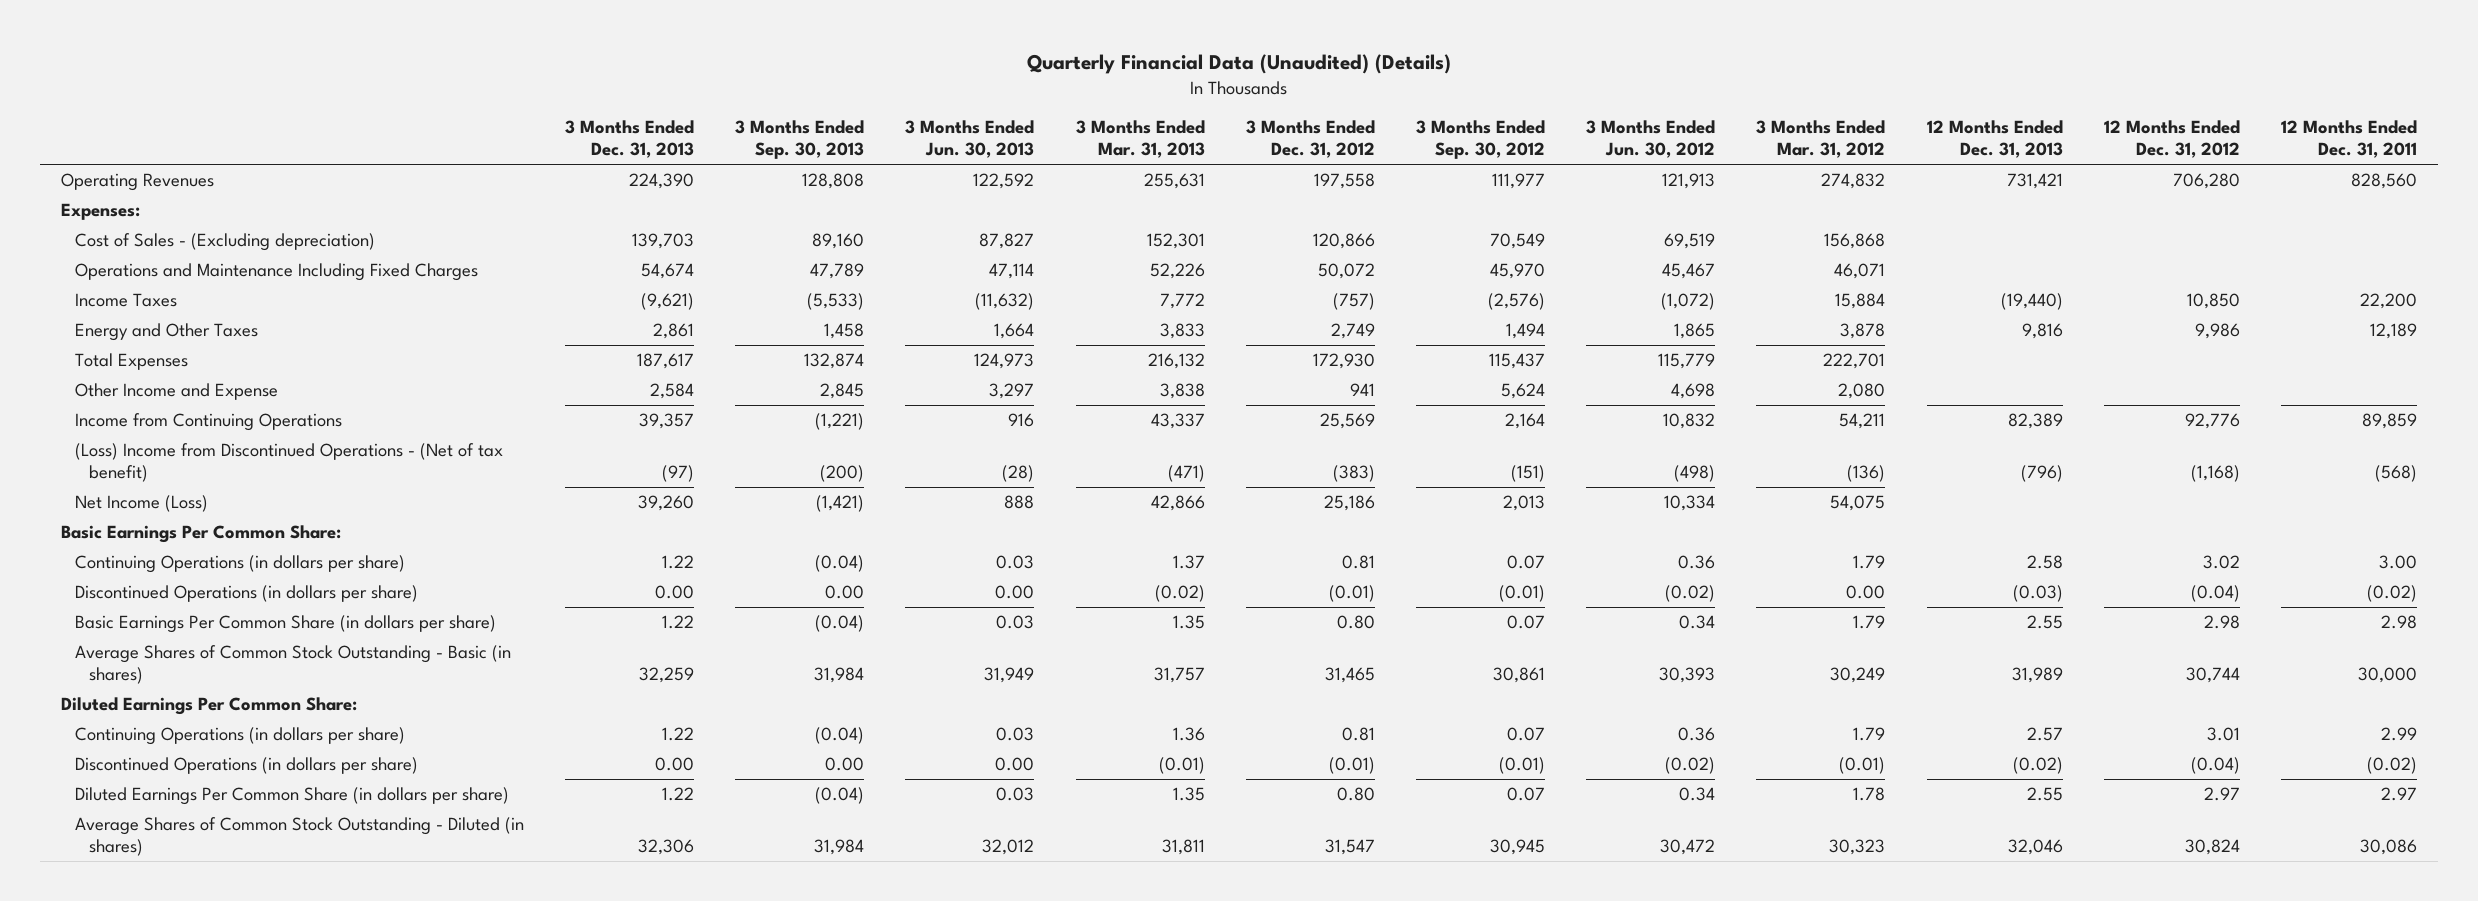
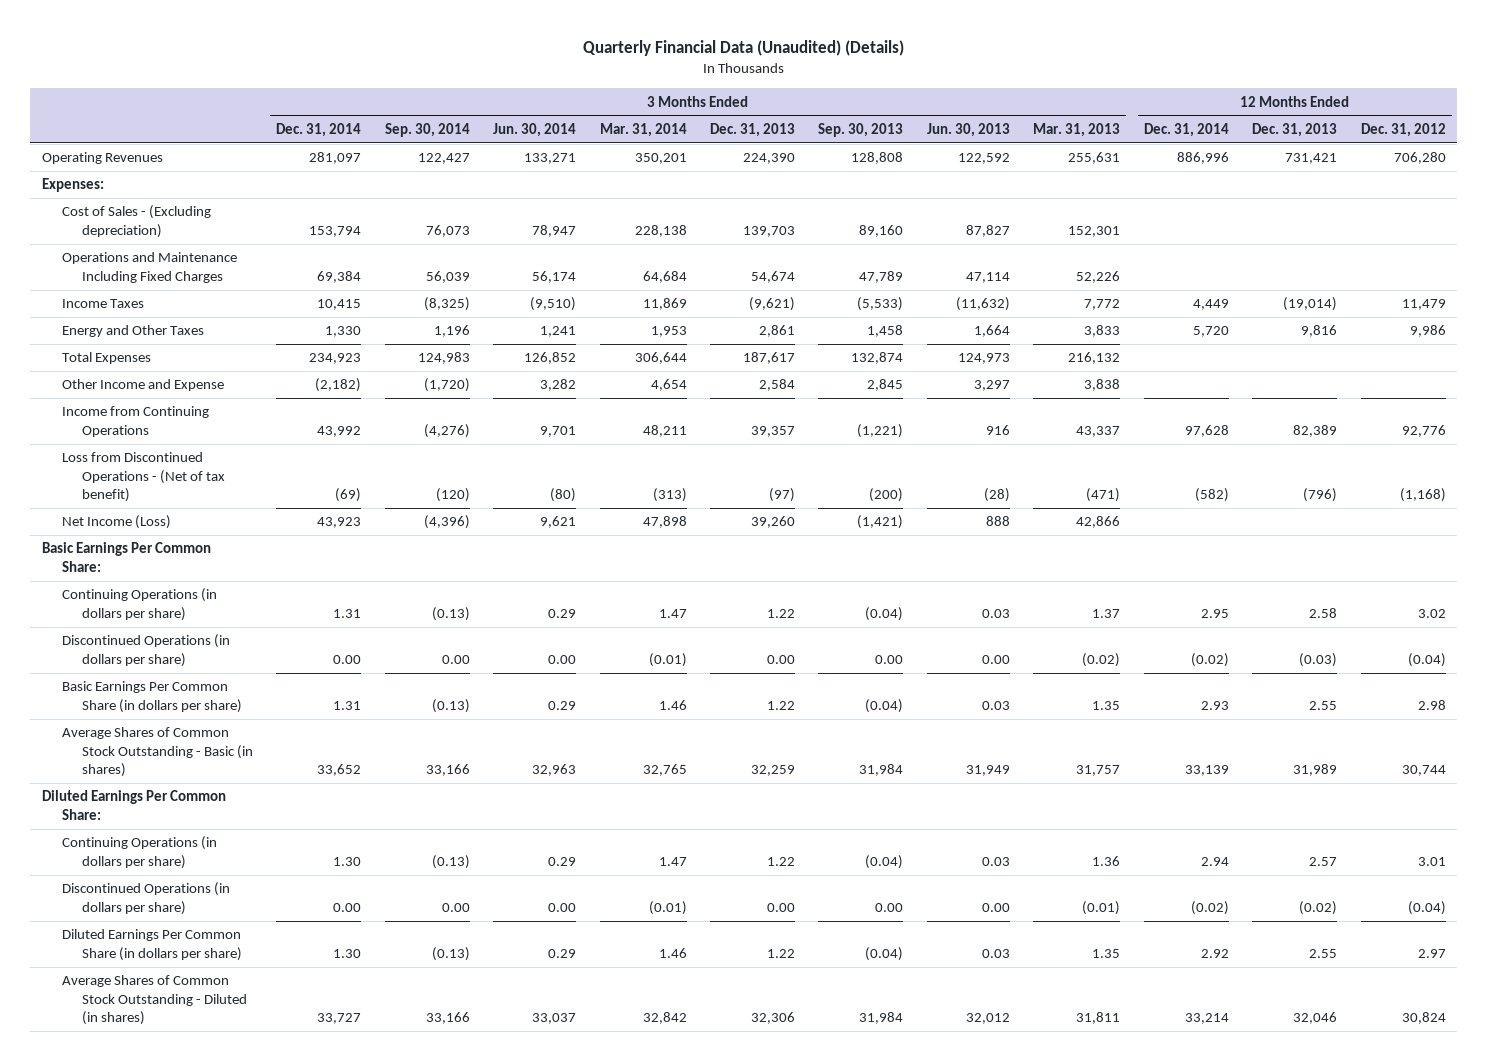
[1245,119,1375,159] 3 Months Ended Dec. 31, 2012 -> none
[1416,119,1546,160] 3 Months Ended Sep. 30, 2012 -> none
[1586,119,1716,159] 3 Months Ended Jun. 30, 2012 -> none
[1756,119,1886,159] 3 Months Ended Mar. 31, 2012 -> none
[2280,119,2417,159] 12 Months Ended Dec. 31, 2011 -> none
none -> [276,122,362,137] Dec. 31, 2014
none -> [384,122,470,137] Sep. 30, 2014
none -> [493,122,577,137] Jun. 30, 2014
none -> [599,122,687,137] Mar. 31, 2014
none -> [1143,122,1229,137] Dec. 31, 2014
[2000,293,2063,311] (19,440) -> [1283,297,1338,312] (19,014)
[2186,293,2240,310] 10,850 -> [1401,299,1446,311] 11,479
[74,443,503,483] (Loss) Income from Discontinued Operations - (Net of tax benefit) -> [61,452,225,503] Loss from Discontinued Operations - (Net of tax benefit)

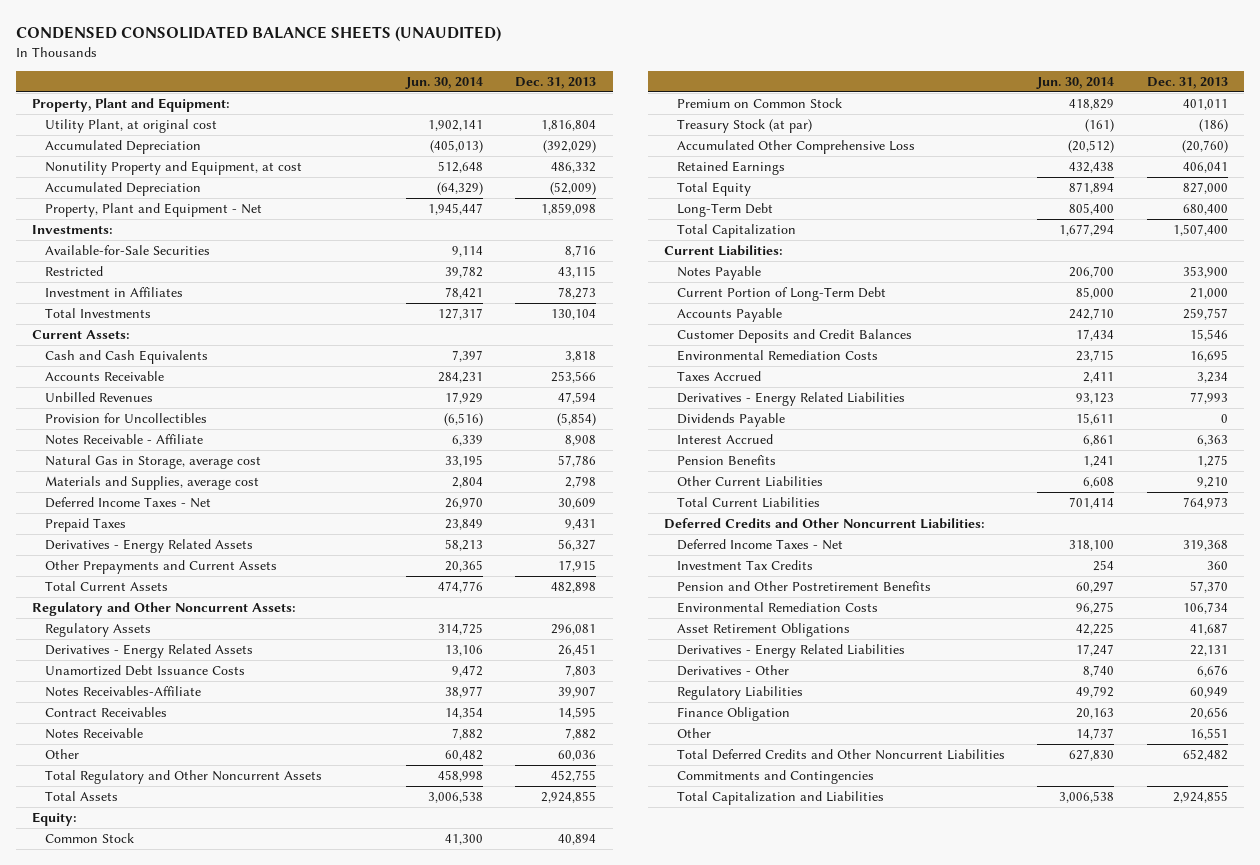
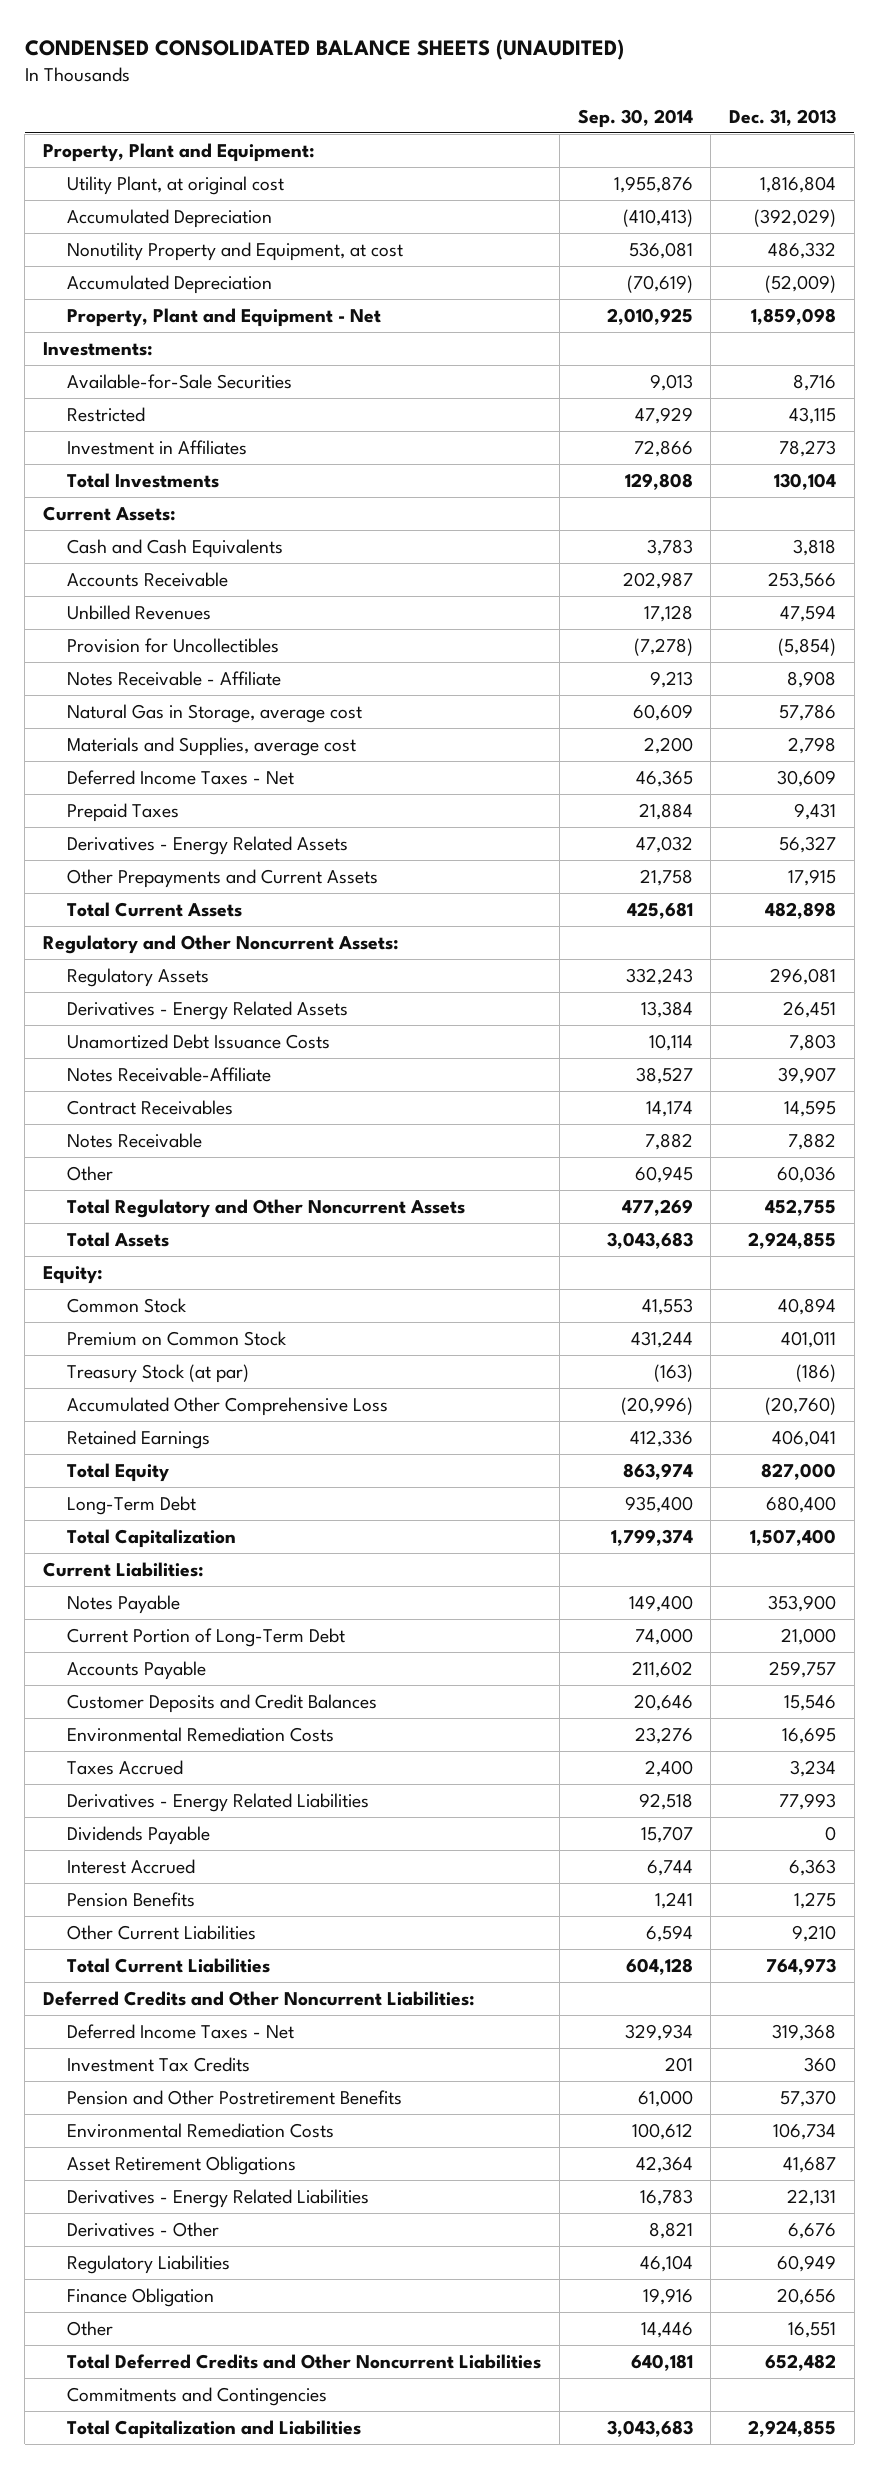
[404,76,483,89] Jun. 30, 2014 -> none
none -> [577,108,693,128] Sep. 30, 2014
[44,686,201,698] Notes Receivables-Affiliate -> [67,1066,272,1082] Notes Receivable-Affiliate

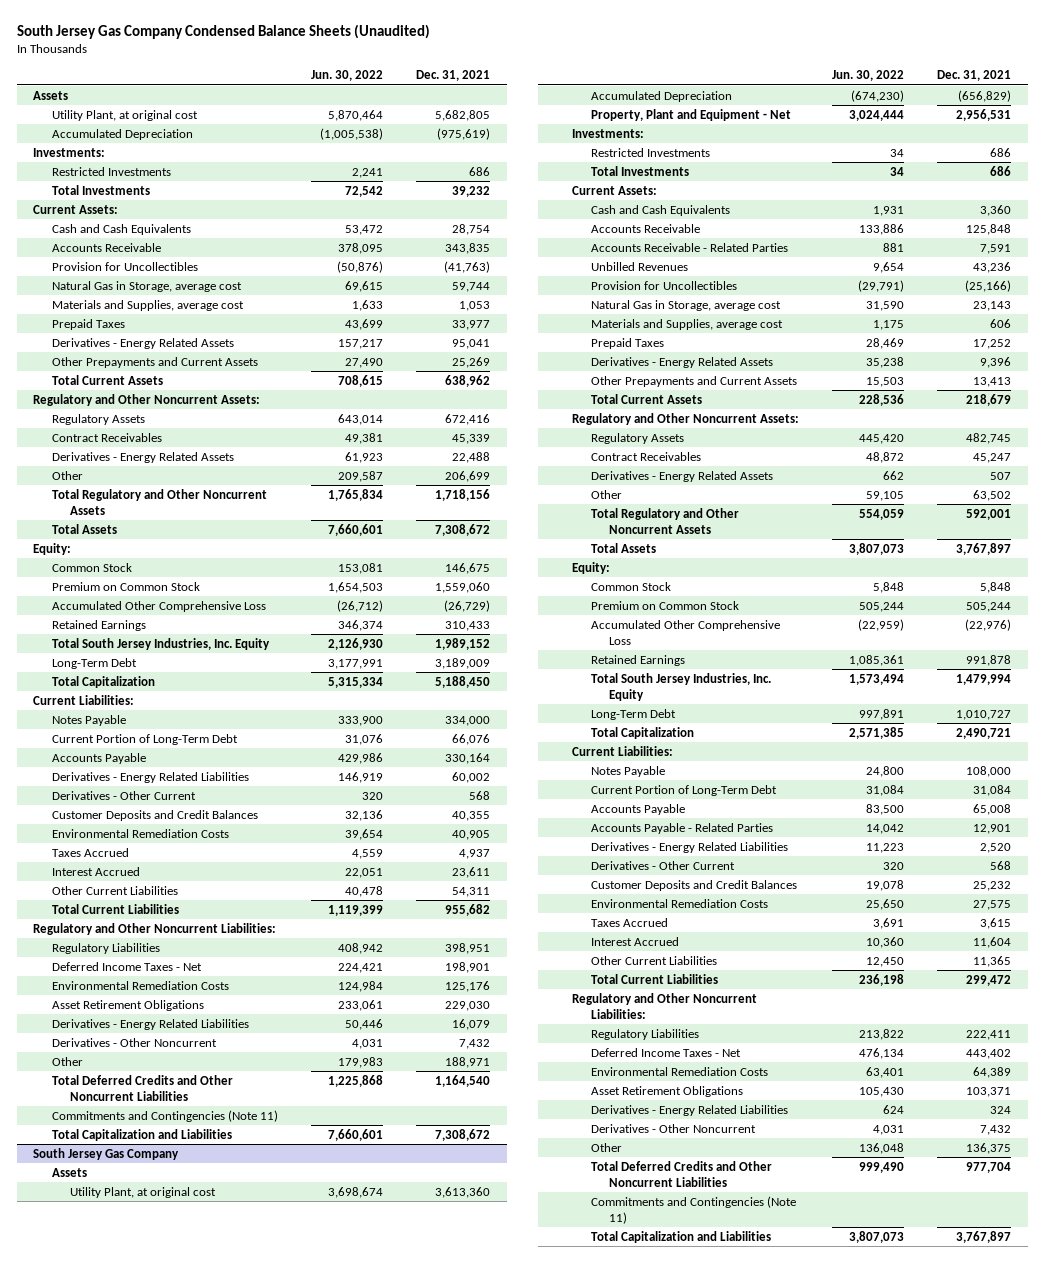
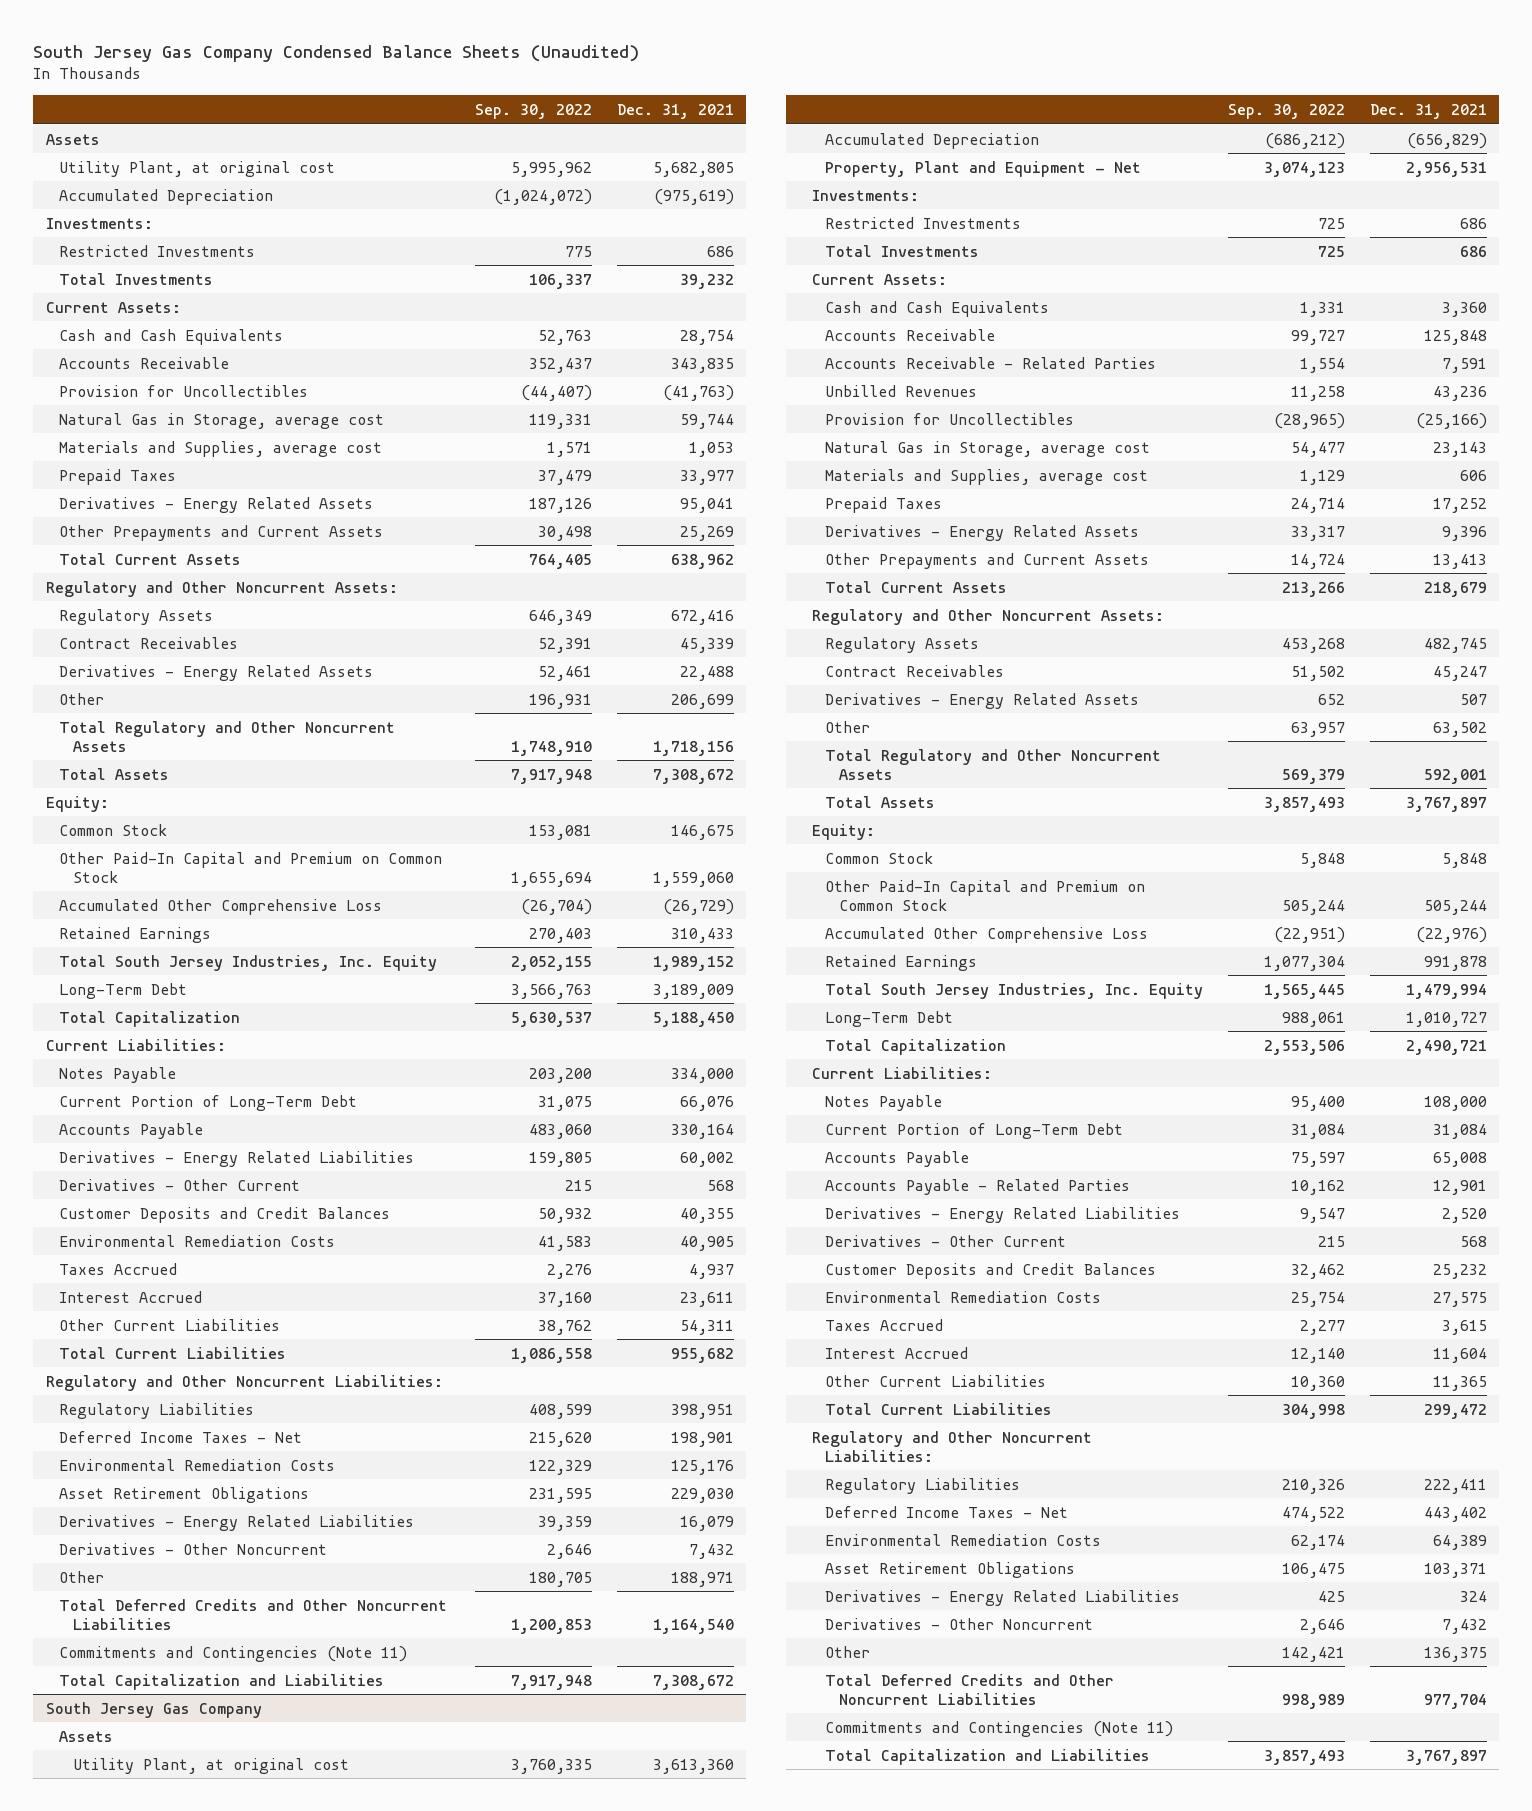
[311,70,384,82] Jun. 30, 2022 -> none
none -> [475,103,593,119] Sep. 30, 2022
[51,581,200,591] Premium on Common Stock -> [59,851,443,883] Other Paid-In Capital and Premium on Common Stock
[590,600,739,610] Premium on Common Stock -> [825,879,1146,911] Other Paid-In Capital and Premium on Common Stock

